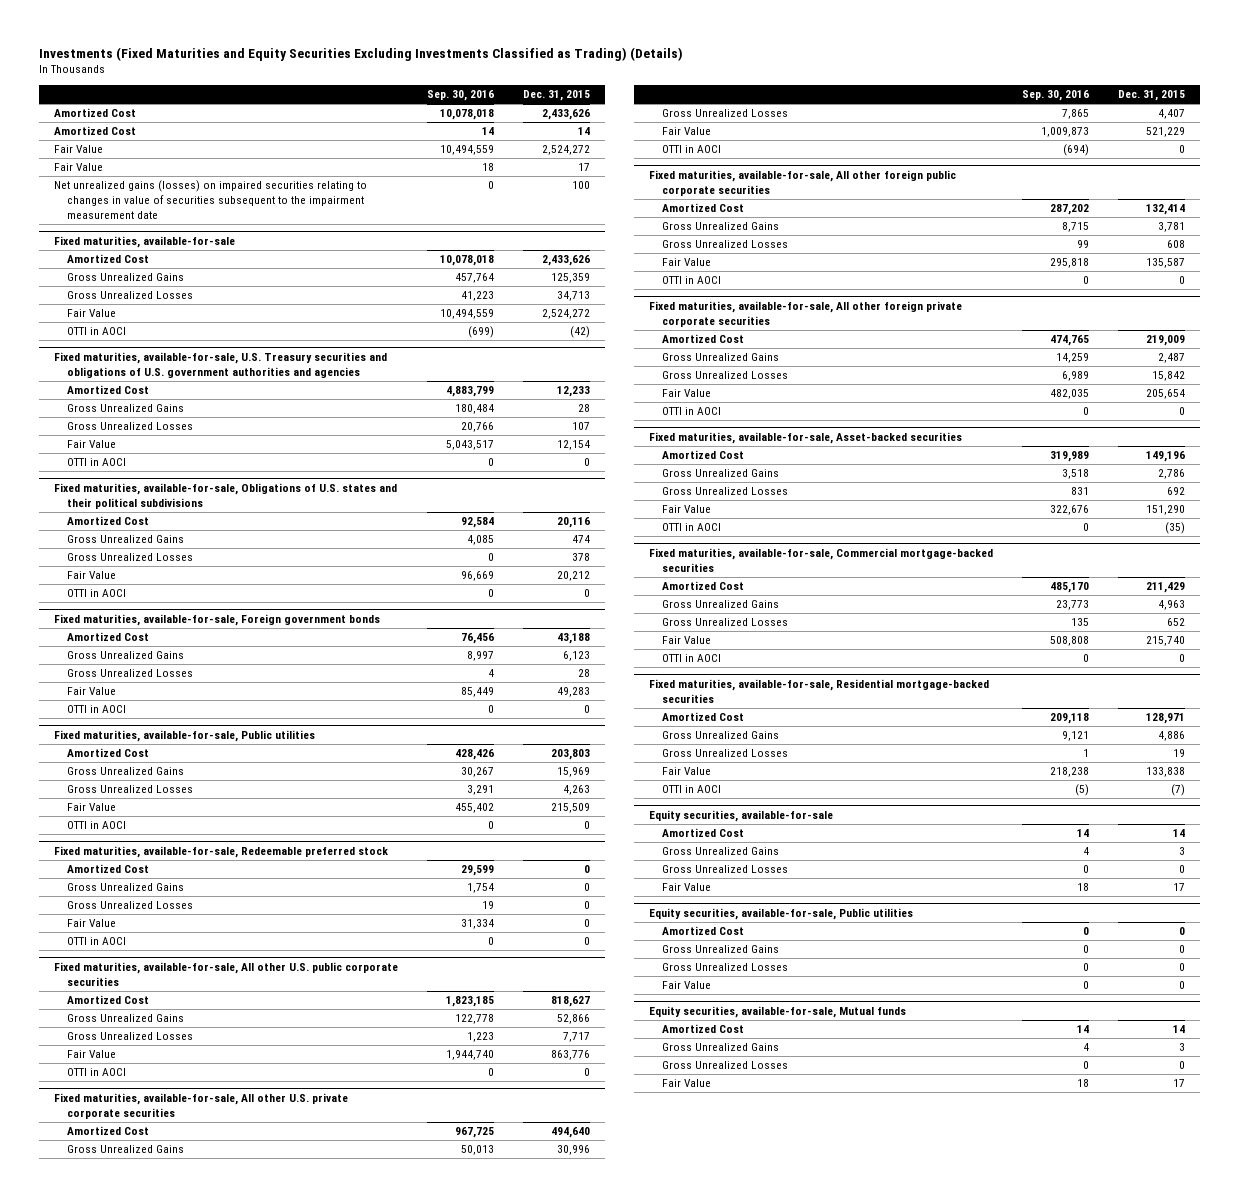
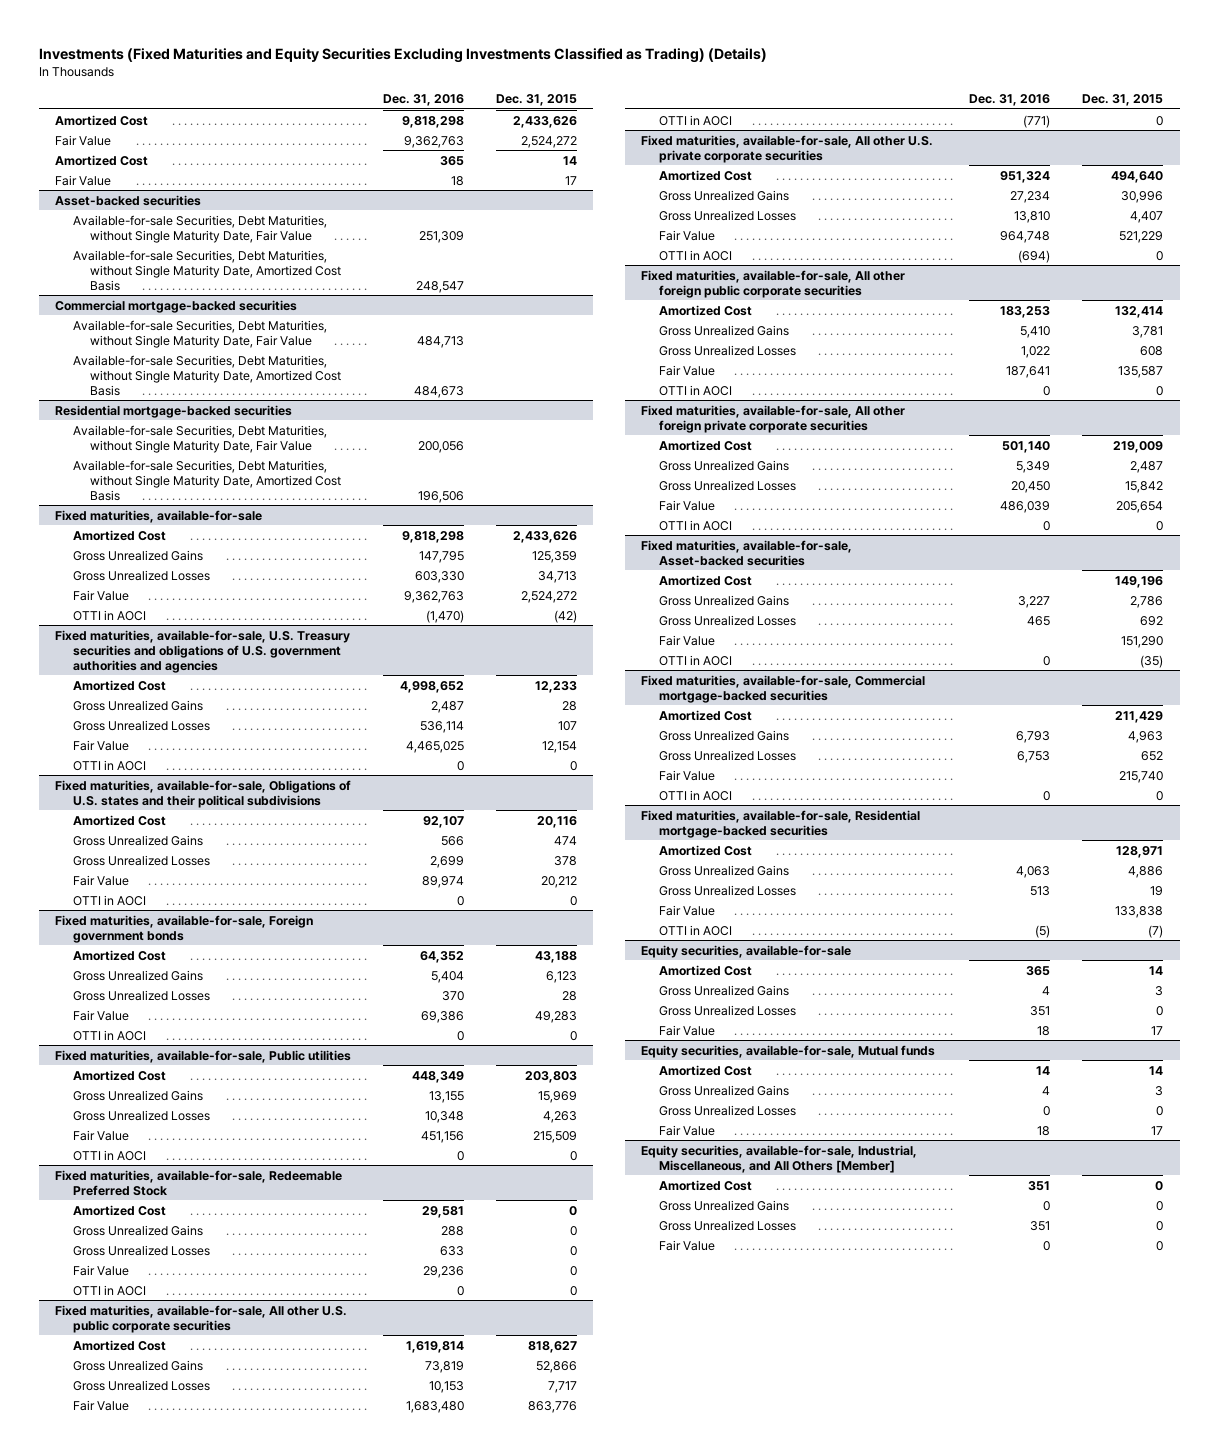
[427,90,495,102] Sep. 30, 2016 -> none
none -> [383,94,465,107] Dec. 31, 2016
[54,126,137,136] Amortized Cost -> [55,154,149,166] Amortized Cost
[54,180,368,220] Net unrealized gains (losses) on impaired securities relating to changes in value of securities subsequent to the impairment measurement date -> none
none -> [55,194,202,206] Asset-backed securities
none -> [72,214,327,243] Available-for-sale Securities, Debt Maturities, without Single Maturity Date, Fair Value
none -> [72,249,342,291] Available-for-sale Securities, Debt Maturities, without Single Maturity Date, Amortized Cost Basis
none -> [55,299,298,313] Commercial mortgage-backed securities
none -> [72,319,327,348] Available-for-sale Securities, Debt Maturities, without Single Maturity Date, Fair Value
none -> [72,354,342,396] Available-for-sale Securities, Debt Maturities, without Single Maturity Date, Amortized Cost Basis
none -> [55,404,293,418] Residential mortgage-backed securities
none -> [72,424,327,453] Available-for-sale Securities, Debt Maturities, without Single Maturity Date, Fair Value
none -> [72,459,342,501] Available-for-sale Securities, Debt Maturities, without Single Maturity Date, Amortized Cost Basis
[54,845,389,858] Fixed maturities, available-for-sale, Redeemable preferred stock -> [55,1169,343,1196] Fixed maturities, available-for-sale, Redeemable Preferred Stock
[648,907,913,920] Equity securities, available-for-sale, Public utilities -> none
[662,926,745,936] Amortized Cost -> none
[662,945,780,954] Gross Unrealized Gains -> none
[662,963,789,972] Gross Unrealized Losses -> none
[662,981,712,990] Fair Value -> none
none -> [641,1144,918,1173] Equity securities, available-for-sale, Industrial, Miscellaneous, and All Others [Member]
none -> [658,1179,752,1191] Amortized Cost
none -> [658,1199,789,1211] Gross Unrealized Gains
none -> [658,1219,796,1231] Gross Unrealized Losses
none -> [658,1239,715,1251] Fair Value

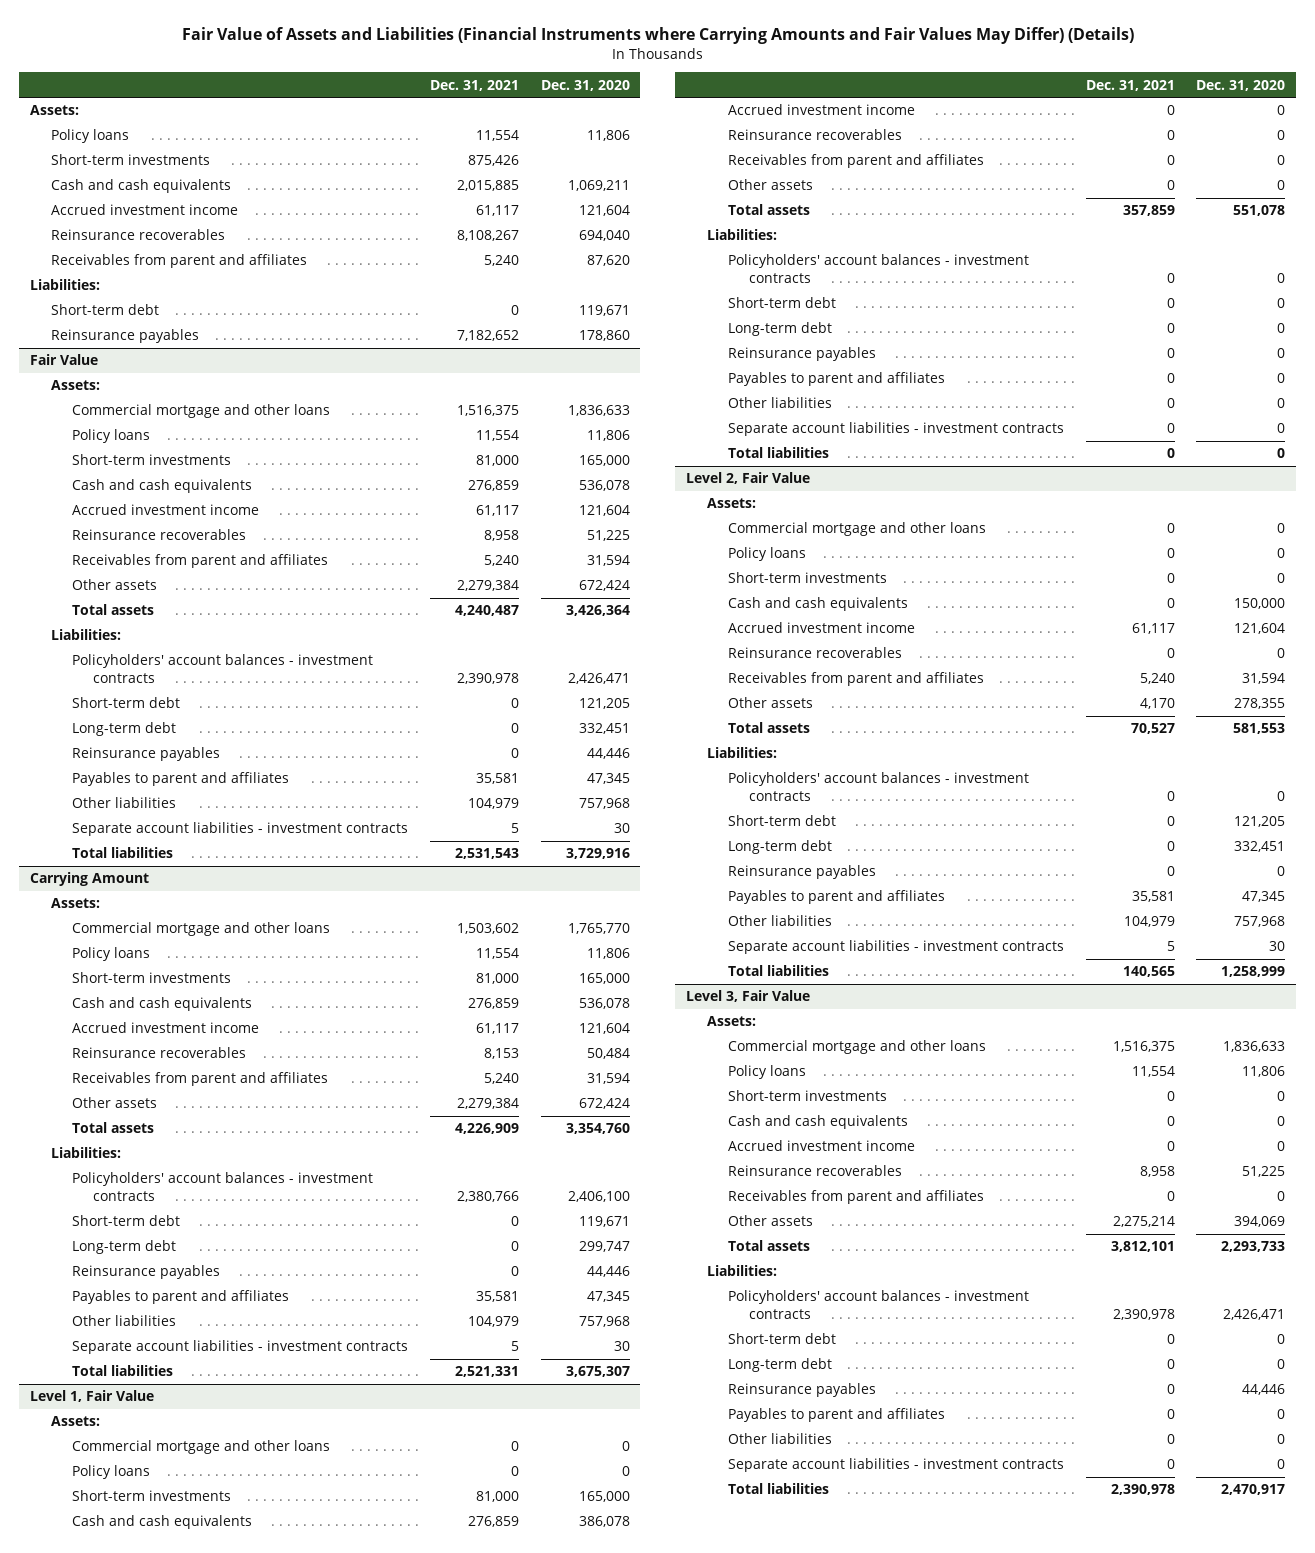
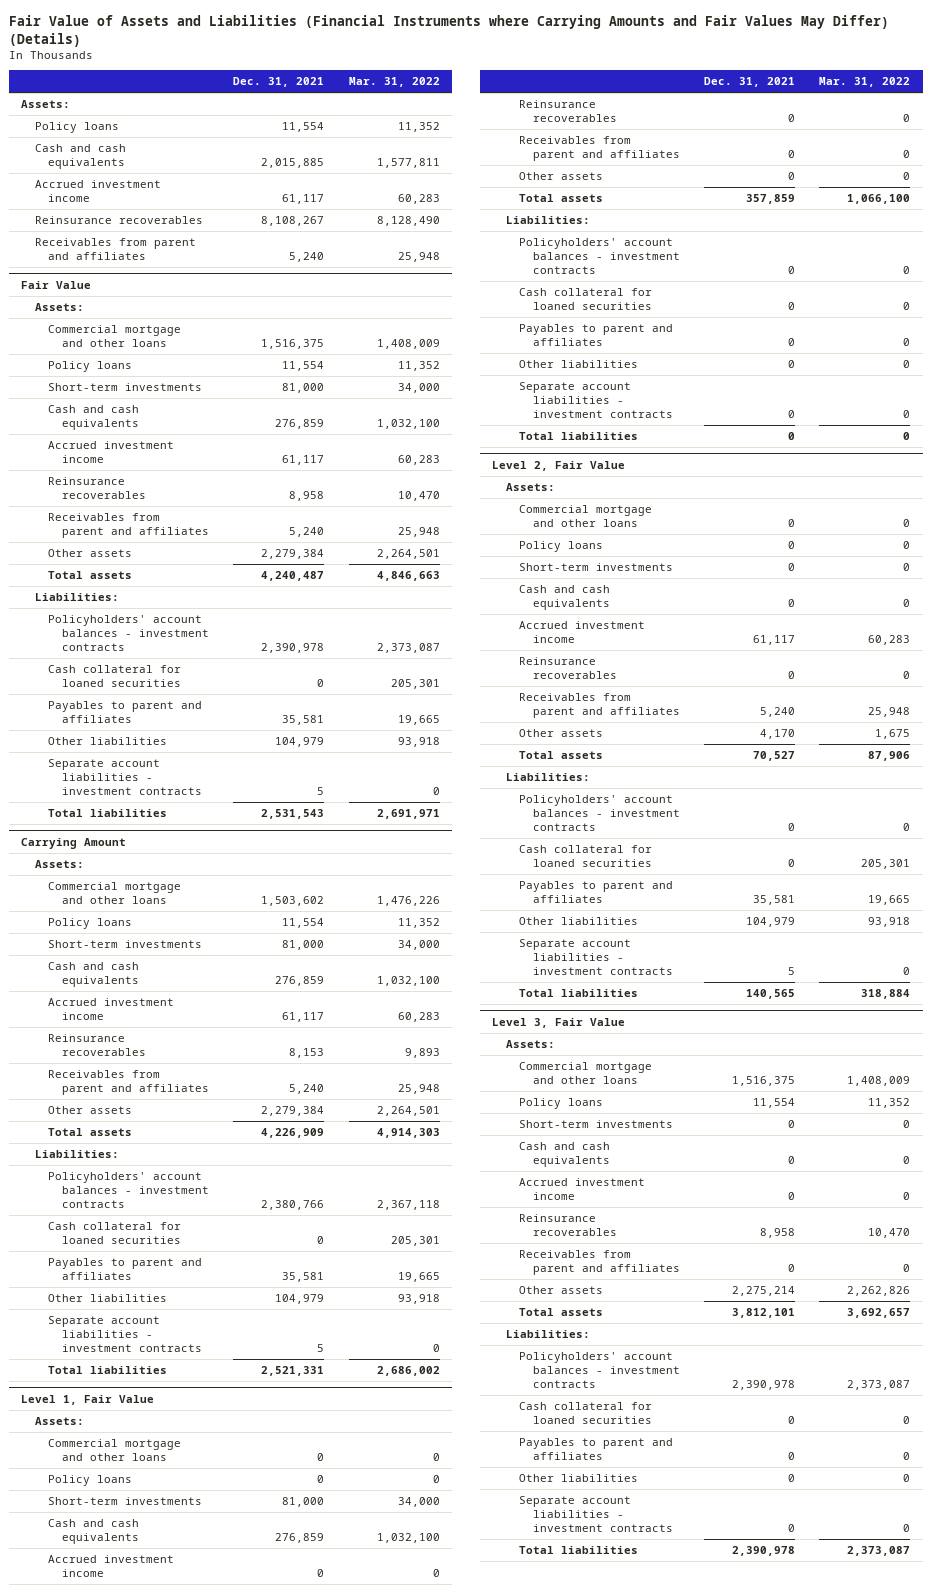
[540,79,630,91] Dec. 31, 2020 -> none
none -> [348,77,440,88] Mar. 31, 2022
[50,154,210,166] Short-term investments -> none
[29,279,100,291] Liabilities: -> none
[50,304,159,316] Short-term debt -> none
[50,329,199,344] Reinsurance payables -> none
[71,697,180,709] Short-term debt -> none
[71,722,176,737] Long-term debt -> none
[71,747,220,762] Reinsurance payables -> none
none -> [48,665,182,687] Cash collateral for loaned securities
[71,1215,180,1227] Short-term debt -> none
[71,1240,176,1255] Long-term debt -> none
[71,1265,220,1280] Reinsurance payables -> none
none -> [48,1222,182,1244] Cash collateral for loaned securities
[727,297,836,309] Short-term debt -> none
[727,322,832,337] Long-term debt -> none
[727,347,876,362] Reinsurance payables -> none
none -> [519,288,653,310] Cash collateral for loaned securities
[727,815,836,827] Short-term debt -> none
[727,840,832,855] Long-term debt -> none
[727,865,876,880] Reinsurance payables -> none
none -> [519,845,653,867] Cash collateral for loaned securities
[727,1333,836,1345] Short-term debt -> none
[727,1358,832,1373] Long-term debt -> none
[727,1383,876,1398] Reinsurance payables -> none
none -> [519,1402,653,1424] Cash collateral for loaned securities

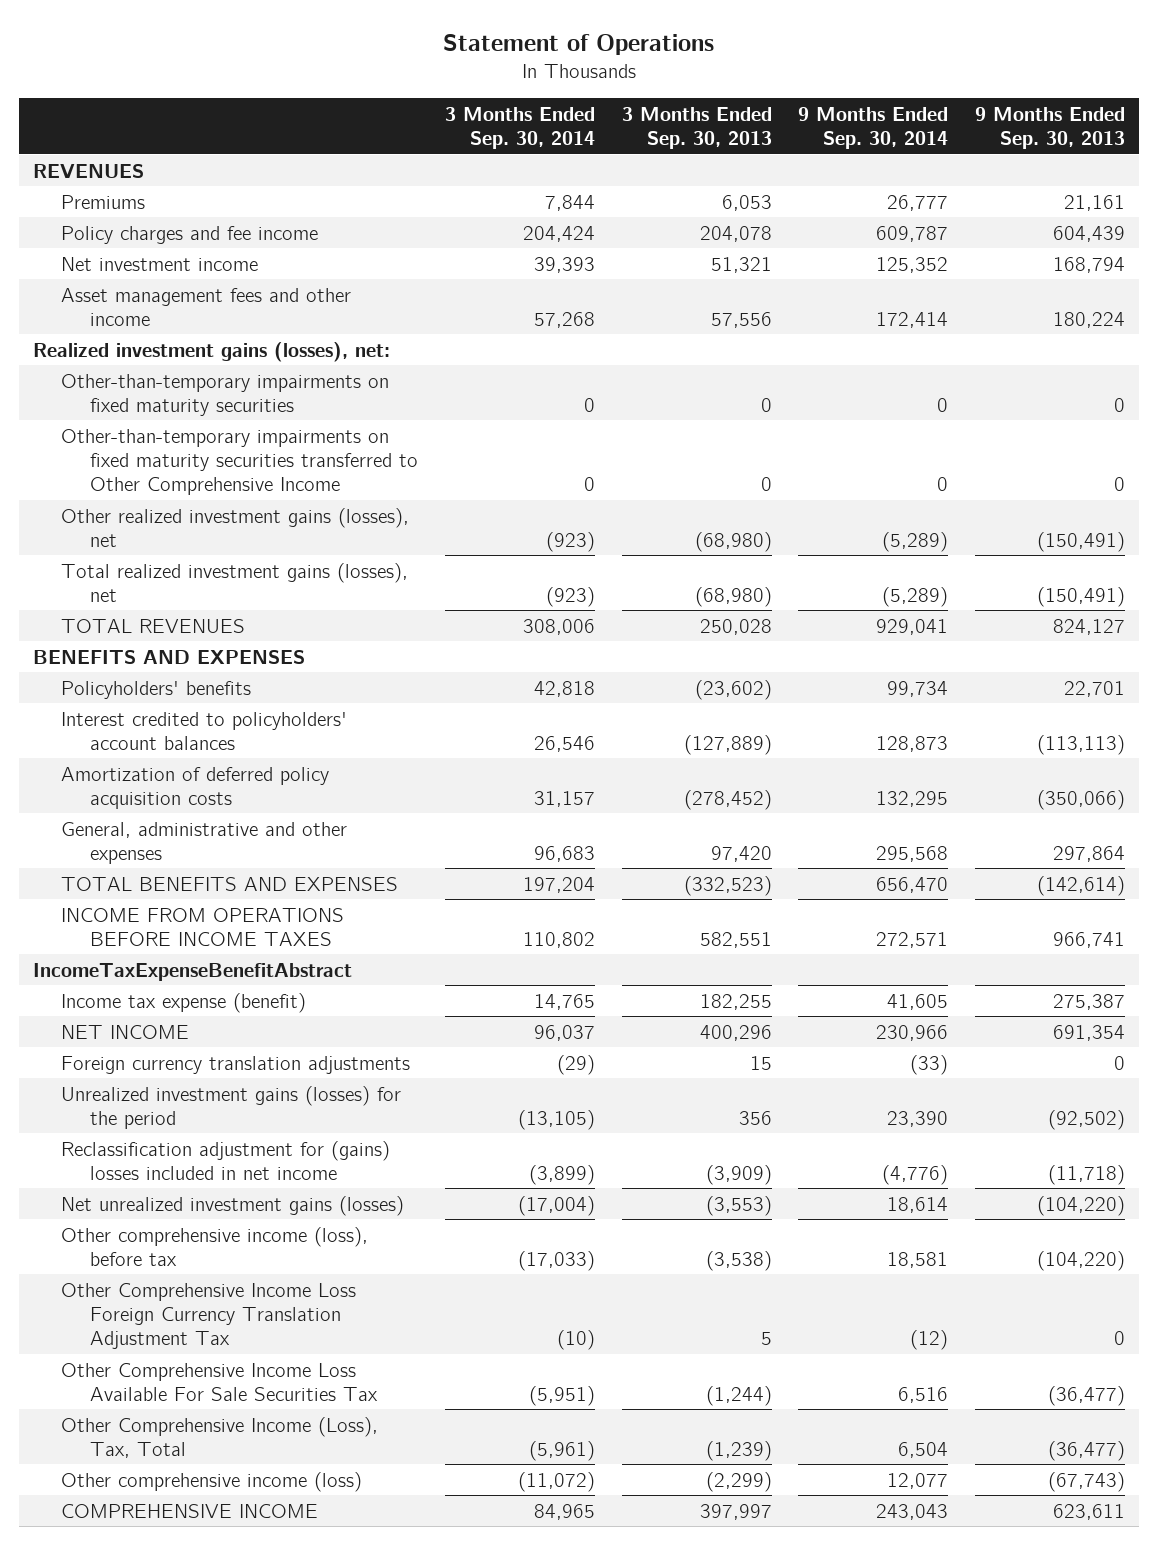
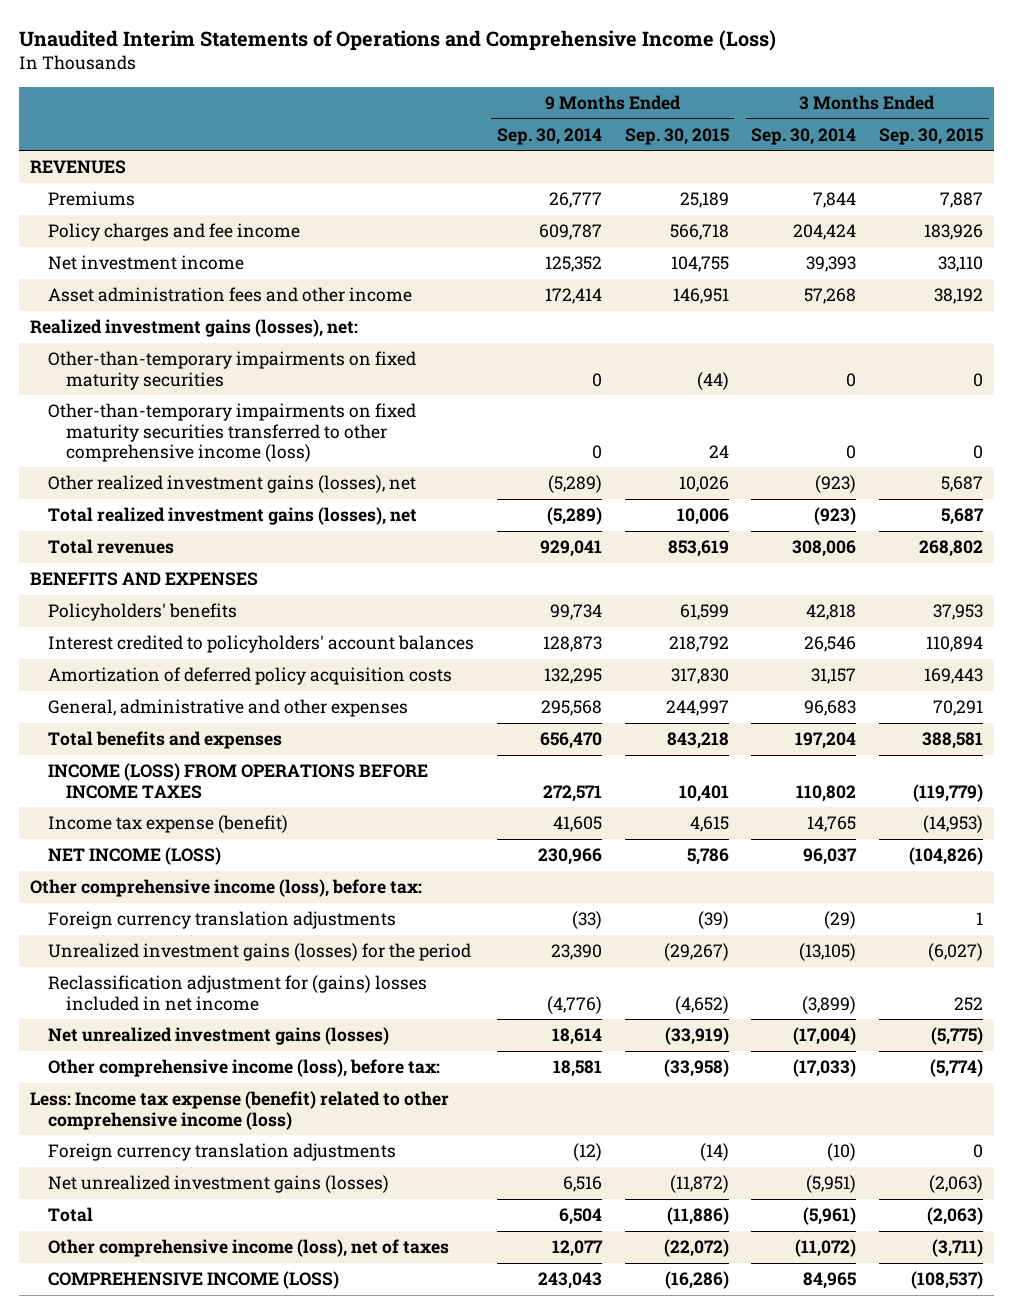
[443,33,715,55] Statement of Operations -> [18,29,776,51] Unaudited Interim Statements of Operations and Comprehensive Income (Loss)
[621,106,772,149] 3 Months Ended Sep. 30, 2013 -> none
[975,106,1126,149] 9 Months Ended Sep. 30, 2013 -> none
none -> [624,127,729,145] Sep. 30, 2015
none -> [879,127,984,145] Sep. 30, 2015
[61,287,352,326] Asset management fees and other income -> [48,287,413,303] Asset administration fees and other income
[61,428,418,495] Other-than-temporary impairments on fixed maturity securities transferred to Other Comprehensive Income -> [48,403,417,462] Other-than-temporary impairments on fixed maturity securities transferred to other comprehensive income (loss)
[61,618,246,633] TOTAL REVENUES -> [48,539,175,555] Total revenues
[32,962,352,981] IncomeTaxExpenseBenefitAbstract -> none
[61,876,399,891] TOTAL BENEFITS AND EXPENSES -> [48,731,283,750] Total benefits and expenses
[61,907,345,946] INCOME FROM OPERATIONS BEFORE INCOME TAXES -> [48,763,429,799] INCOME (LOSS) FROM OPERATIONS BEFORE INCOME TAXES
[61,1024,190,1039] NET INCOME -> [48,847,222,866] NET INCOME (LOSS)
none -> [30,879,423,898] Other comprehensive income (loss), before tax:
[61,1226,369,1266] Other comprehensive income (loss), before tax -> [48,1059,441,1078] Other comprehensive income (loss), before tax:
none -> [30,1091,450,1130] Less: Income tax expense (benefit) related to other comprehensive income (loss)
[61,1282,357,1349] Other Comprehensive Income Loss Foreign Currency Translation Adjustment Tax -> [48,1143,397,1162] Foreign currency translation adjustments
[61,1362,378,1401] Other Comprehensive Income Loss Available For Sale Securities Tax -> [48,1175,390,1194] Net unrealized investment gains (losses)
[61,1416,379,1458] Other Comprehensive Income (Loss), Tax, Total -> [48,1207,94,1223] Total
[61,1471,363,1492] Other comprehensive income (loss) -> [48,1239,450,1258] Other comprehensive income (loss), net of taxes
[61,1503,319,1518] COMPREHENSIVE INCOME -> [48,1271,340,1290] COMPREHENSIVE INCOME (LOSS)

